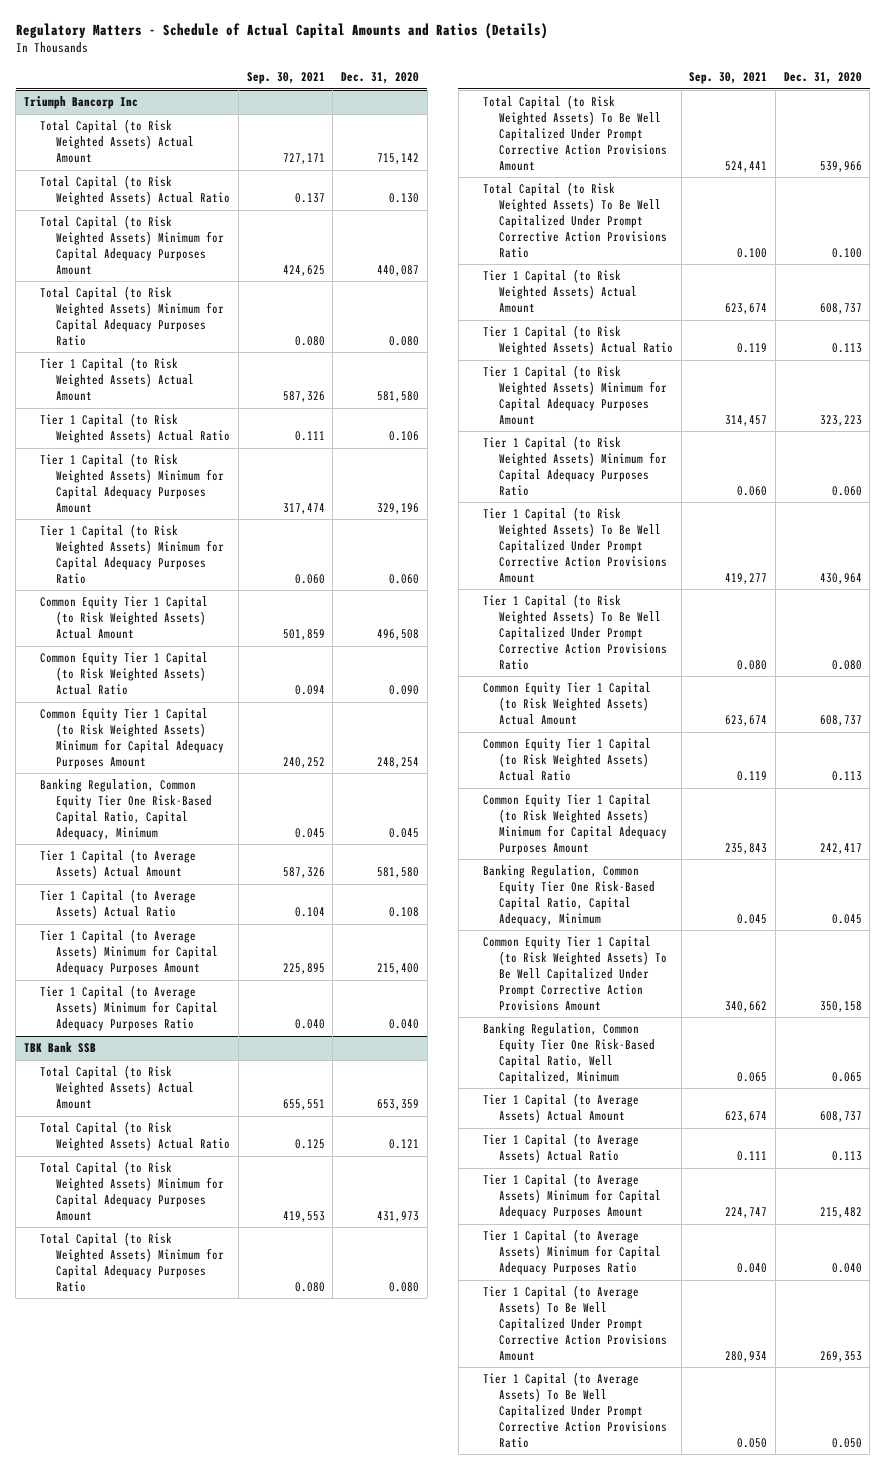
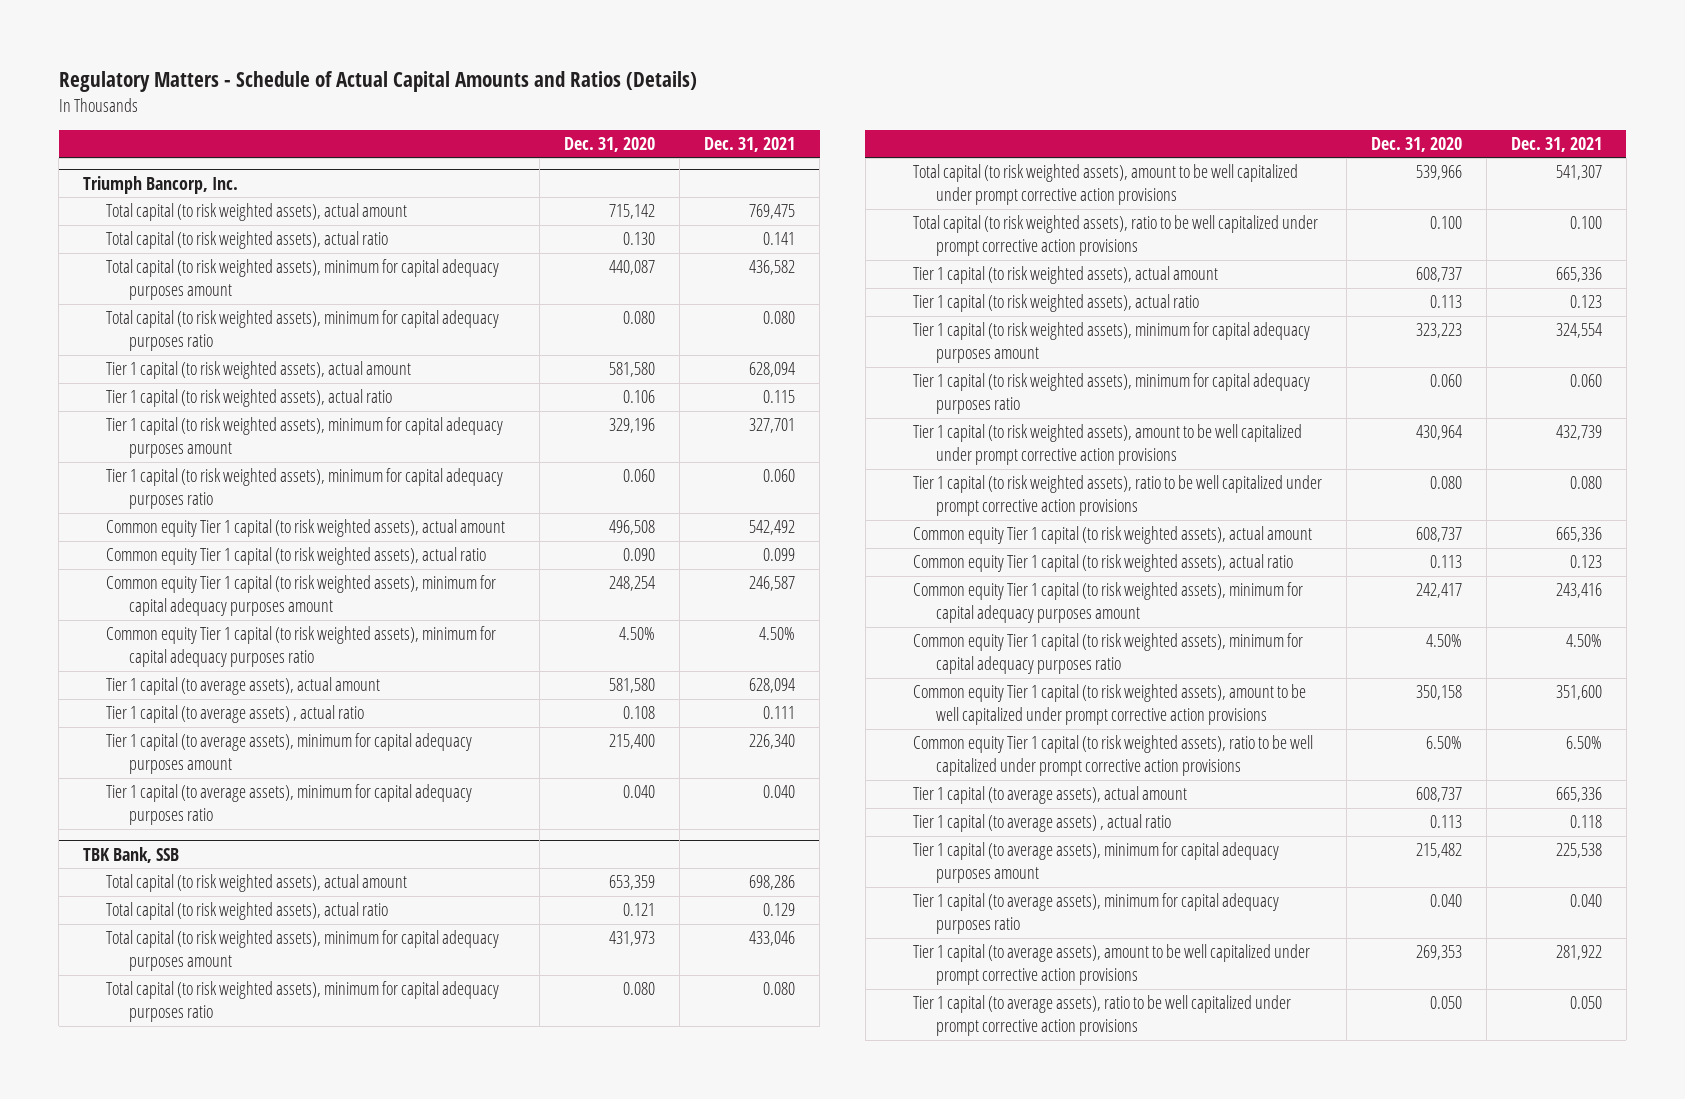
[246,71,325,84] Sep. 30, 2021 -> none
none -> [704,137,796,153] Dec. 31, 2021
[40,779,213,840] Banking Regulation, Common Equity Tier One Risk-Based Capital Ratio, Capital Adequacy, Minimum -> none
[482,865,656,926] Banking Regulation, Common Equity Tier One Risk-Based Capital Ratio, Capital Adequacy, Minimum -> none
[482,1023,656,1084] Banking Regulation, Common Equity Tier One Risk-Based Capital Ratio, Well Capitalized, Minimum -> none
[23,96,138,110] Triumph Bancorp Inc -> [83,175,239,194] Triumph Bancorp, Inc.
[40,119,195,164] Total Capital (to Risk Weighted Assets) Actual Amount -> [106,203,408,222] Total capital (to risk weighted assets), actual amount
[40,175,231,206] Total Capital (to Risk Weighted Assets) Actual Ratio -> [106,231,389,250] Total capital (to risk weighted assets), actual ratio
[40,215,225,275] Total Capital (to Risk Weighted Assets) Minimum for Capital Adequacy Purposes Amount -> [106,259,500,301] Total capital (to risk weighted assets), minimum for capital adequacy purposes amount
[40,286,225,346] Total Capital (to Risk Weighted Assets) Minimum for Capital Adequacy Purposes Ratio -> [106,310,500,352] Total capital (to risk weighted assets), minimum for capital adequacy purposes ratio
[40,357,195,402] Tier 1 Capital (to Risk Weighted Assets) Actual Amount -> [106,361,412,380] Tier 1 capital (to risk weighted assets), actual amount
[40,413,231,444] Tier 1 Capital (to Risk Weighted Assets) Actual Ratio -> [106,389,393,408] Tier 1 capital (to risk weighted assets), actual ratio
[40,453,225,513] Tier 1 Capital (to Risk Weighted Assets) Minimum for Capital Adequacy Purposes Amount -> [106,417,504,459] Tier 1 capital (to risk weighted assets), minimum for capital adequacy purposes amount
[40,524,225,584] Tier 1 Capital (to Risk Weighted Assets) Minimum for Capital Adequacy Purposes Ratio -> [106,468,504,510] Tier 1 capital (to risk weighted assets), minimum for capital adequacy purposes ratio
[40,596,209,640] Common Equity Tier 1 Capital (to Risk Weighted Assets) Actual Amount -> [106,519,506,538] Common equity Tier 1 capital (to risk weighted assets), actual amount
[40,652,209,696] Common Equity Tier 1 Capital (to Risk Weighted Assets) Actual Ratio -> [106,547,487,566] Common equity Tier 1 capital (to risk weighted assets), actual ratio
[40,708,225,769] Common Equity Tier 1 Capital (to Risk Weighted Assets) Minimum for Capital Adequacy Purposes Amount -> [106,575,497,617] Common equity Tier 1 capital (to risk weighted assets), minimum for capital adequacy purposes amount
none -> [106,626,497,668] Common equity Tier 1 capital (to risk weighted assets), minimum for capital adequacy purposes ratio
[40,849,197,880] Tier 1 Capital (to Average Assets) Actual Amount -> [106,677,381,696] Tier 1 capital (to average assets), actual amount
[40,889,197,920] Tier 1 Capital (to Average Assets) Actual Ratio -> [106,705,365,724] Tier 1 capital (to average assets) , actual ratio
[40,929,219,976] Tier 1 Capital (to Average Assets) Minimum for Capital Adequacy Purposes Amount -> [106,733,473,775] Tier 1 capital (to average assets), minimum for capital adequacy purposes amount
[40,985,219,1032] Tier 1 Capital (to Average Assets) Minimum for Capital Adequacy Purposes Ratio -> [106,784,473,826] Tier 1 capital (to average assets), minimum for capital adequacy purposes ratio
[23,1042,96,1054] TBK Bank SSB -> [83,846,180,863] TBK Bank, SSB
[40,1065,195,1110] Total Capital (to Risk Weighted Assets) Actual Amount -> [106,874,408,893] Total capital (to risk weighted assets), actual amount
[40,1121,231,1152] Total Capital (to Risk Weighted Assets) Actual Ratio -> [106,902,389,921] Total capital (to risk weighted assets), actual ratio
[40,1161,225,1221] Total Capital (to Risk Weighted Assets) Minimum for Capital Adequacy Purposes Amount -> [106,930,500,972] Total capital (to risk weighted assets), minimum for capital adequacy purposes amount
[40,1232,225,1292] Total Capital (to Risk Weighted Assets) Minimum for Capital Adequacy Purposes Ratio -> [106,981,500,1023] Total capital (to risk weighted assets), minimum for capital adequacy purposes ratio
[482,95,668,171] Total Capital (to Risk Weighted Assets) To Be Well Capitalized Under Prompt Corrective Action Provisions Amount -> [912,164,1298,206] Total capital (to risk weighted assets), amount to be well capitalized under prompt corrective action provisions
[482,182,668,258] Total Capital (to Risk Weighted Assets) To Be Well Capitalized Under Prompt Corrective Action Provisions Ratio -> [912,215,1318,257] Total capital (to risk weighted assets), ratio to be well capitalized under prompt corrective action provisions
[482,269,638,314] Tier 1 Capital (to Risk Weighted Assets) Actual Amount -> [912,266,1218,285] Tier 1 capital (to risk weighted assets), actual amount
[482,325,674,356] Tier 1 Capital (to Risk Weighted Assets) Actual Ratio -> [912,294,1199,313] Tier 1 capital (to risk weighted assets), actual ratio
[482,365,668,425] Tier 1 Capital (to Risk Weighted Assets) Minimum for Capital Adequacy Purposes Amount -> [912,322,1310,364] Tier 1 capital (to risk weighted assets), minimum for capital adequacy purposes amount
[482,436,668,496] Tier 1 Capital (to Risk Weighted Assets) Minimum for Capital Adequacy Purposes Ratio -> [912,373,1310,415] Tier 1 capital (to risk weighted assets), minimum for capital adequacy purposes ratio
[482,507,668,583] Tier 1 Capital (to Risk Weighted Assets) To Be Well Capitalized Under Prompt Corrective Action Provisions Amount -> [912,424,1302,466] Tier 1 capital (to risk weighted assets), amount to be well capitalized under prompt corrective action provisions
[482,594,668,670] Tier 1 Capital (to Risk Weighted Assets) To Be Well Capitalized Under Prompt Corrective Action Provisions Ratio -> [912,475,1322,517] Tier 1 capital (to risk weighted assets), ratio to be well capitalized under prompt corrective action provisions
[482,682,651,726] Common Equity Tier 1 Capital (to Risk Weighted Assets) Actual Amount -> [912,526,1312,545] Common equity Tier 1 capital (to risk weighted assets), actual amount
[482,738,651,782] Common Equity Tier 1 Capital (to Risk Weighted Assets) Actual Ratio -> [912,554,1293,573] Common equity Tier 1 capital (to risk weighted assets), actual ratio
[482,794,668,855] Common Equity Tier 1 Capital (to Risk Weighted Assets) Minimum for Capital Adequacy Purposes Amount -> [912,582,1303,624] Common equity Tier 1 capital (to risk weighted assets), minimum for capital adequacy purposes amount
none -> [912,633,1303,675] Common equity Tier 1 capital (to risk weighted assets), minimum for capital adequacy purposes ratio
[482,936,668,1011] Common Equity Tier 1 Capital (to Risk Weighted Assets) To Be Well Capitalized Under Prompt Corrective Action Provisions Amount -> [912,684,1306,726] Common equity Tier 1 capital (to risk weighted assets), amount to be well capitalized under prompt corrective action provisions
none -> [912,735,1313,777] Common equity Tier 1 capital (to risk weighted assets), ratio to be well capitalized under prompt corrective action provisions
[482,1093,639,1124] Tier 1 Capital (to Average Assets) Actual Amount -> [912,786,1187,805] Tier 1 capital (to average assets), actual amount
[482,1133,639,1164] Tier 1 Capital (to Average Assets) Actual Ratio -> [912,814,1171,833] Tier 1 capital (to average assets) , actual ratio
[482,1173,662,1220] Tier 1 Capital (to Average Assets) Minimum for Capital Adequacy Purposes Amount -> [912,842,1279,884] Tier 1 capital (to average assets), minimum for capital adequacy purposes amount
[482,1229,662,1276] Tier 1 Capital (to Average Assets) Minimum for Capital Adequacy Purposes Ratio -> [912,893,1279,935] Tier 1 capital (to average assets), minimum for capital adequacy purposes ratio
[482,1285,668,1361] Tier 1 Capital (to Average Assets) To Be Well Capitalized Under Prompt Corrective Action Provisions Amount -> [912,944,1310,986] Tier 1 capital (to average assets), amount to be well capitalized under prompt corrective action provisions
[482,1372,668,1448] Tier 1 Capital (to Average Assets) To Be Well Capitalized Under Prompt Corrective Action Provisions Ratio -> [912,995,1291,1037] Tier 1 capital (to average assets), ratio to be well capitalized under prompt corrective action provisions

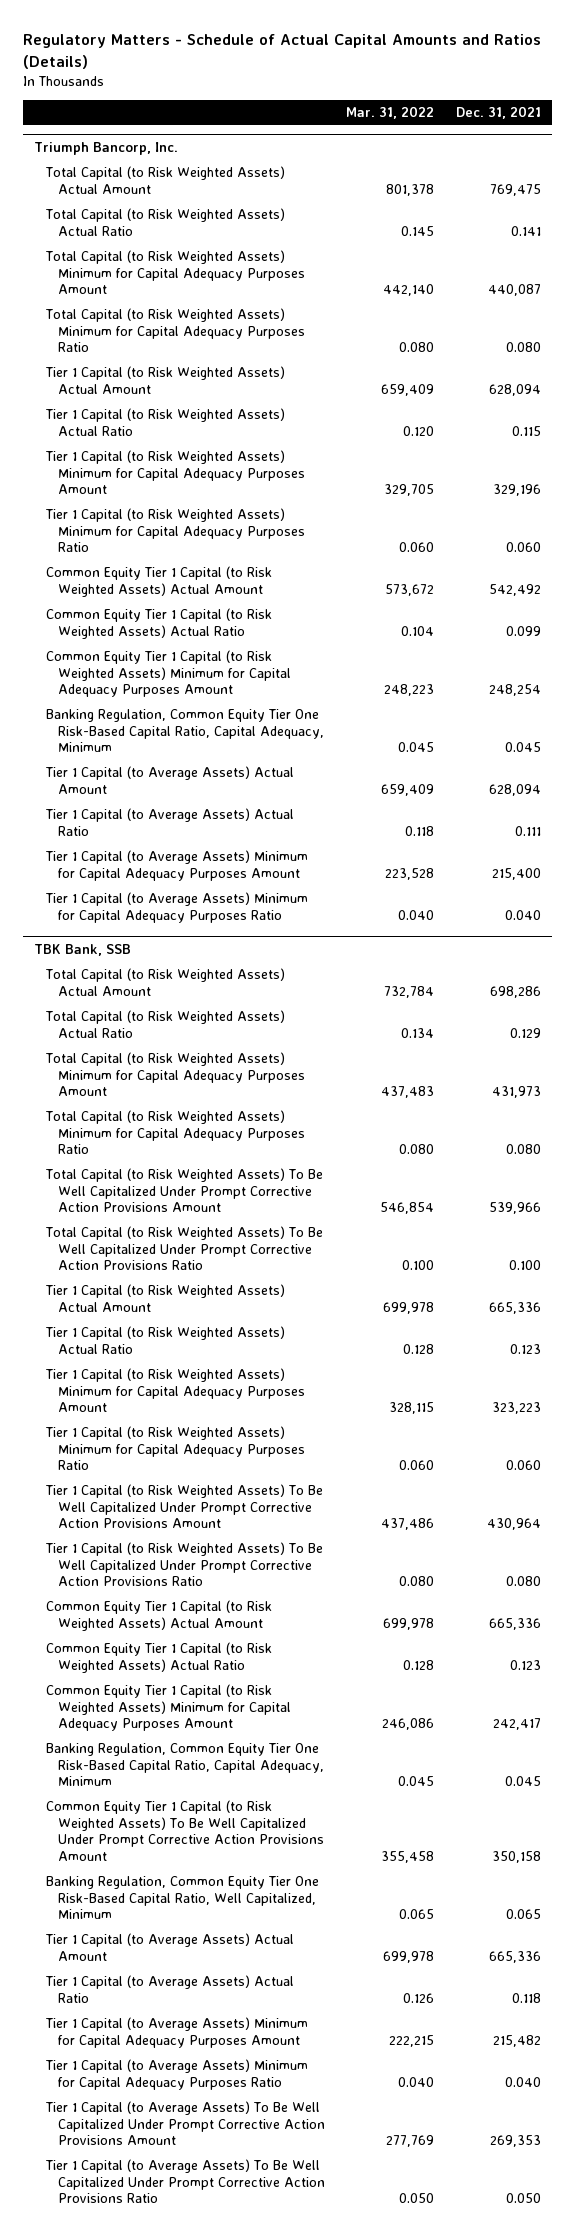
[564,137,656,153] Dec. 31, 2020 -> none
none -> [346,106,435,120] Mar. 31, 2022
[106,626,497,668] Common equity Tier 1 capital (to risk weighted assets), minimum for capital adequacy purposes ratio -> none
[106,203,408,222] Total capital (to risk weighted assets), actual amount -> [44,166,285,194] Total Capital (to Risk Weighted Assets) Actual Amount
[106,231,389,250] Total capital (to risk weighted assets), actual ratio -> [44,208,285,236] Total Capital (to Risk Weighted Assets) Actual Ratio
[106,259,500,301] Total capital (to risk weighted assets), minimum for capital adequacy purposes amount -> [44,250,305,295] Total Capital (to Risk Weighted Assets) Minimum for Capital Adequacy Purposes Amount
[749,260,796,276] 436,582 -> [488,284,542,297] 440,087
[106,310,500,352] Total capital (to risk weighted assets), minimum for capital adequacy purposes ratio -> [44,308,305,353] Total Capital (to Risk Weighted Assets) Minimum for Capital Adequacy Purposes Ratio
[106,361,412,380] Tier 1 capital (to risk weighted assets), actual amount -> [44,366,285,394] Tier 1 Capital (to Risk Weighted Assets) Actual Amount
[106,389,393,408] Tier 1 capital (to risk weighted assets), actual ratio -> [44,408,285,436] Tier 1 Capital (to Risk Weighted Assets) Actual Ratio
[106,417,504,459] Tier 1 capital (to risk weighted assets), minimum for capital adequacy purposes amount -> [44,450,305,495] Tier 1 Capital (to Risk Weighted Assets) Minimum for Capital Adequacy Purposes Amount
[749,418,796,434] 327,701 -> [493,484,542,497] 329,196
[106,468,504,510] Tier 1 capital (to risk weighted assets), minimum for capital adequacy purposes ratio -> [44,508,305,553] Tier 1 Capital (to Risk Weighted Assets) Minimum for Capital Adequacy Purposes Ratio
[106,519,506,538] Common equity Tier 1 capital (to risk weighted assets), actual amount -> [45,566,272,597] Common Equity Tier 1 Capital (to Risk Weighted Assets) Actual Amount
[106,547,487,566] Common equity Tier 1 capital (to risk weighted assets), actual ratio -> [45,608,272,639] Common Equity Tier 1 Capital (to Risk Weighted Assets) Actual Ratio
[106,575,497,617] Common equity Tier 1 capital (to risk weighted assets), minimum for capital adequacy purposes amount -> [45,650,291,698] Common Equity Tier 1 Capital (to Risk Weighted Assets) Minimum for Capital Adequacy Purposes Amount
[749,576,796,592] 246,587 -> [489,684,542,697] 248,254
none -> [45,709,324,753] Banking Regulation, Common Equity Tier One Risk-Based Capital Ratio, Capital Adequacy, Minimum
[106,677,381,696] Tier 1 capital (to average assets), actual amount -> [44,766,294,794] Tier 1 Capital (to Average Assets) Actual Amount
[106,705,365,724] Tier 1 capital (to average assets) , actual ratio -> [44,808,294,836] Tier 1 Capital (to Average Assets) Actual Ratio
[106,733,473,775] Tier 1 capital (to average assets), minimum for capital adequacy purposes amount -> [44,850,308,881] Tier 1 Capital (to Average Assets) Minimum for Capital Adequacy Purposes Amount
[749,734,796,750] 226,340 -> [492,867,542,880] 215,400
[106,784,473,826] Tier 1 capital (to average assets), minimum for capital adequacy purposes ratio -> [44,892,308,923] Tier 1 Capital (to Average Assets) Minimum for Capital Adequacy Purposes Ratio
[912,633,1303,675] Common equity Tier 1 capital (to risk weighted assets), minimum for capital adequacy purposes ratio -> none
[912,735,1313,777] Common equity Tier 1 capital (to risk weighted assets), ratio to be well capitalized under prompt corrective action provisions -> none
[106,874,408,893] Total capital (to risk weighted assets), actual amount -> [44,968,285,996] Total Capital (to Risk Weighted Assets) Actual Amount
[106,902,389,921] Total capital (to risk weighted assets), actual ratio -> [44,1010,285,1038] Total Capital (to Risk Weighted Assets) Actual Ratio
[106,930,500,972] Total capital (to risk weighted assets), minimum for capital adequacy purposes amount -> [44,1052,305,1097] Total Capital (to Risk Weighted Assets) Minimum for Capital Adequacy Purposes Amount
[749,931,796,947] 433,046 -> [492,1086,542,1099] 431,973
[106,981,500,1023] Total capital (to risk weighted assets), minimum for capital adequacy purposes ratio -> [44,1110,305,1155] Total Capital (to Risk Weighted Assets) Minimum for Capital Adequacy Purposes Ratio
[912,164,1298,206] Total capital (to risk weighted assets), amount to be well capitalized under prompt corrective action provisions -> [44,1168,323,1213] Total Capital (to Risk Weighted Assets) To Be Well Capitalized Under Prompt Corrective Action Provisions Amount
[1555,165,1602,181] 541,307 -> [489,1202,542,1215] 539,966
[912,215,1318,257] Total capital (to risk weighted assets), ratio to be well capitalized under prompt corrective action provisions -> [44,1226,323,1271] Total Capital (to Risk Weighted Assets) To Be Well Capitalized Under Prompt Corrective Action Provisions Ratio
[912,266,1218,285] Tier 1 capital (to risk weighted assets), actual amount -> [44,1284,285,1312] Tier 1 Capital (to Risk Weighted Assets) Actual Amount
[912,294,1199,313] Tier 1 capital (to risk weighted assets), actual ratio -> [44,1326,285,1354] Tier 1 Capital (to Risk Weighted Assets) Actual Ratio
[912,322,1310,364] Tier 1 capital (to risk weighted assets), minimum for capital adequacy purposes amount -> [44,1368,305,1413] Tier 1 Capital (to Risk Weighted Assets) Minimum for Capital Adequacy Purposes Amount
[1555,323,1602,339] 324,554 -> [492,1402,542,1415] 323,223
[912,373,1310,415] Tier 1 capital (to risk weighted assets), minimum for capital adequacy purposes ratio -> [44,1426,305,1471] Tier 1 Capital (to Risk Weighted Assets) Minimum for Capital Adequacy Purposes Ratio
[912,424,1302,466] Tier 1 capital (to risk weighted assets), amount to be well capitalized under prompt corrective action provisions -> [44,1484,323,1529] Tier 1 Capital (to Risk Weighted Assets) To Be Well Capitalized Under Prompt Corrective Action Provisions Amount
[1555,425,1602,441] 432,739 -> [487,1518,542,1531] 430,964
[912,475,1322,517] Tier 1 capital (to risk weighted assets), ratio to be well capitalized under prompt corrective action provisions -> [44,1542,323,1587] Tier 1 Capital (to Risk Weighted Assets) To Be Well Capitalized Under Prompt Corrective Action Provisions Ratio
[912,526,1312,545] Common equity Tier 1 capital (to risk weighted assets), actual amount -> [45,1600,272,1631] Common Equity Tier 1 Capital (to Risk Weighted Assets) Actual Amount
[912,554,1293,573] Common equity Tier 1 capital (to risk weighted assets), actual ratio -> [45,1642,272,1673] Common Equity Tier 1 Capital (to Risk Weighted Assets) Actual Ratio
[912,582,1303,624] Common equity Tier 1 capital (to risk weighted assets), minimum for capital adequacy purposes amount -> [45,1684,291,1732] Common Equity Tier 1 Capital (to Risk Weighted Assets) Minimum for Capital Adequacy Purposes Amount
[1555,583,1602,599] 243,416 -> [493,1718,542,1731] 242,417
none -> [45,1743,324,1787] Banking Regulation, Common Equity Tier One Risk-Based Capital Ratio, Capital Adequacy, Minimum
[912,684,1306,726] Common equity Tier 1 capital (to risk weighted assets), amount to be well capitalized under prompt corrective action provisions -> [45,1800,324,1861] Common Equity Tier 1 Capital (to Risk Weighted Assets) To Be Well Capitalized Under Prompt Corrective Action Provisions Amount
[1555,685,1602,701] 351,600 -> [492,1850,542,1863] 350,158
none -> [45,1876,319,1920] Banking Regulation, Common Equity Tier One Risk-Based Capital Ratio, Well Capitalized, Minimum
[912,786,1187,805] Tier 1 capital (to average assets), actual amount -> [44,1933,294,1961] Tier 1 Capital (to Average Assets) Actual Amount
[912,814,1171,833] Tier 1 capital (to average assets) , actual ratio -> [44,1975,294,2003] Tier 1 Capital (to Average Assets) Actual Ratio
[912,842,1279,884] Tier 1 capital (to average assets), minimum for capital adequacy purposes amount -> [44,2017,308,2048] Tier 1 Capital (to Average Assets) Minimum for Capital Adequacy Purposes Amount
[1555,843,1602,859] 225,538 -> [493,2034,542,2047] 215,482
[912,893,1279,935] Tier 1 capital (to average assets), minimum for capital adequacy purposes ratio -> [44,2059,308,2090] Tier 1 Capital (to Average Assets) Minimum for Capital Adequacy Purposes Ratio
[912,944,1310,986] Tier 1 capital (to average assets), amount to be well capitalized under prompt corrective action provisions -> [44,2101,325,2146] Tier 1 Capital (to Average Assets) To Be Well Capitalized Under Prompt Corrective Action Provisions Amount
[1555,945,1602,961] 281,922 -> [490,2135,542,2148] 269,353
[912,995,1291,1037] Tier 1 capital (to average assets), ratio to be well capitalized under prompt corrective action provisions -> [44,2159,325,2204] Tier 1 Capital (to Average Assets) To Be Well Capitalized Under Prompt Corrective Action Provisions Ratio

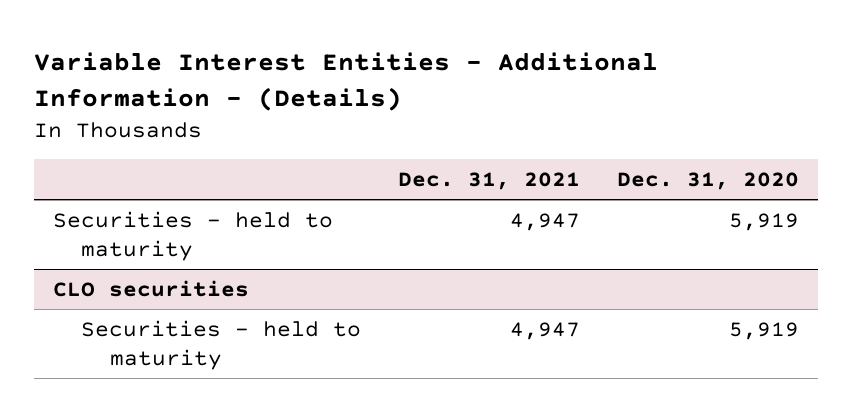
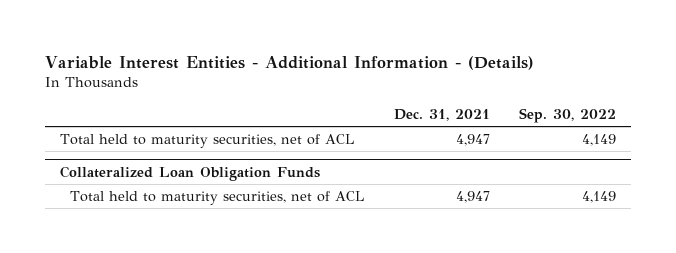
[617,172,800,191] Dec. 31, 2020 -> none
none -> [519,107,617,123] Sep. 30, 2022
[52,210,333,262] Securities - held to maturity -> [59,134,354,149] Total held to maturity securities, net of ACL
[52,279,249,297] CLO securities -> [59,165,320,181] Collateralized Loan Obligation Funds
[81,319,362,371] Securities - held to maturity -> [70,191,365,206] Total held to maturity securities, net of ACL

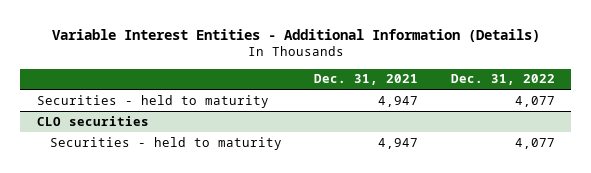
[45,55,535,70] Variable Interest Entities - Additional Information - (Details) -> [51,28,540,42] Variable Interest Entities - Additional Information (Details)
[519,107,617,123] Sep. 30, 2022 -> none
none -> [450,74,555,86] Dec. 31, 2022
[59,134,354,149] Total held to maturity securities, net of ACL -> [36,94,269,108] Securities - held to maturity
[59,165,320,181] Collateralized Loan Obligation Funds -> [36,115,149,126] CLO securities
[70,191,365,206] Total held to maturity securities, net of ACL -> [49,136,282,150] Securities - held to maturity

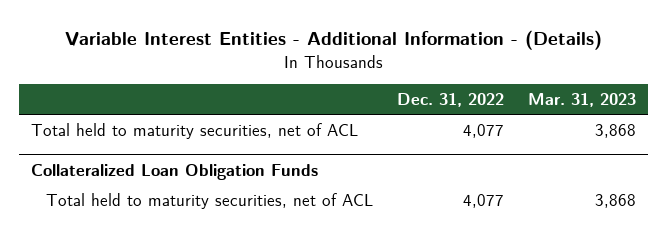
[51,28,540,42] Variable Interest Entities - Additional Information (Details) -> [64,30,602,51] Variable Interest Entities - Additional Information - (Details)
[314,74,419,86] Dec. 31, 2021 -> none
none -> [528,93,637,108] Mar. 31, 2023
[36,94,269,108] Securities - held to maturity -> [31,122,359,139] Total held to maturity securities, net of ACL
[36,115,149,126] CLO securities -> [31,163,319,180] Collateralized Loan Obligation Funds
[49,136,282,150] Securities - held to maturity -> [45,192,373,209] Total held to maturity securities, net of ACL

